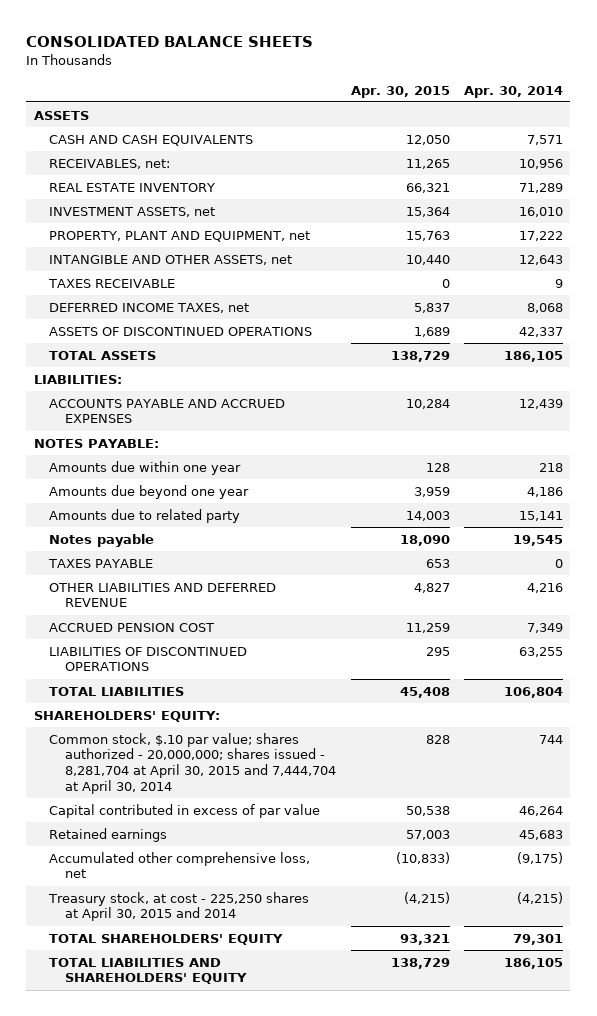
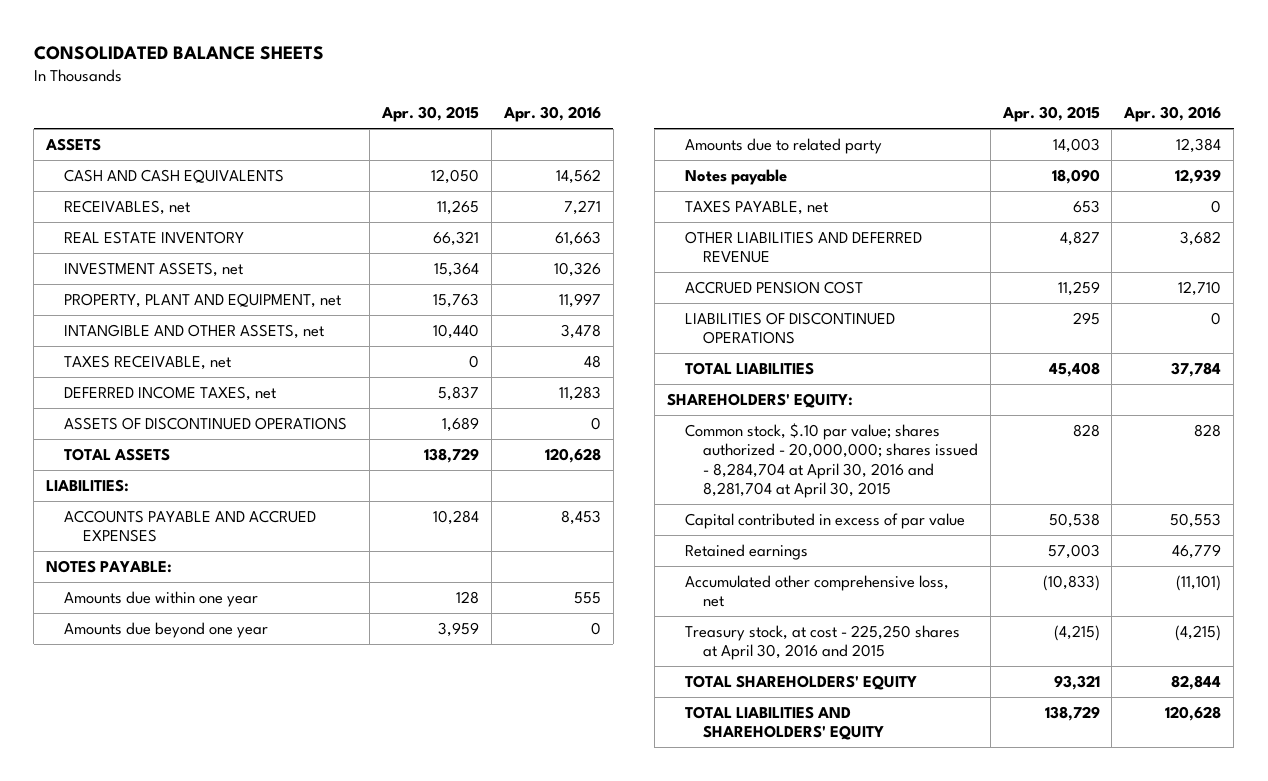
[464,85,564,98] Apr. 30, 2014 -> none
none -> [503,106,602,123] Apr. 30, 2016
[49,158,171,169] RECEIVABLES, net: -> [64,199,191,215] RECEIVABLES, net
[48,278,176,288] TAXES RECEIVABLE -> [64,354,232,370] TAXES RECEIVABLE, net
[48,558,154,568] TAXES PAYABLE -> [684,199,828,215] TAXES PAYABLE, net
[49,732,336,794] Common stock, $.10 par value; shares authorized - 20,000,000; shares issued - 8,281,704 at April 30, 2015 and 7,444,704 at April 30, 2014 -> [684,422,978,498] Common stock, $.10 par value; shares authorized - 20,000,000; shares issued - 8,284,704 at April 30, 2016 and 8,281,704 at April 30, 2015
[48,891,310,922] Treasury stock, at cost - 225,250 shares at April 30, 2015 and 2014 -> [684,624,960,661] Treasury stock, at cost - 225,250 shares at April 30, 2016 and 2015

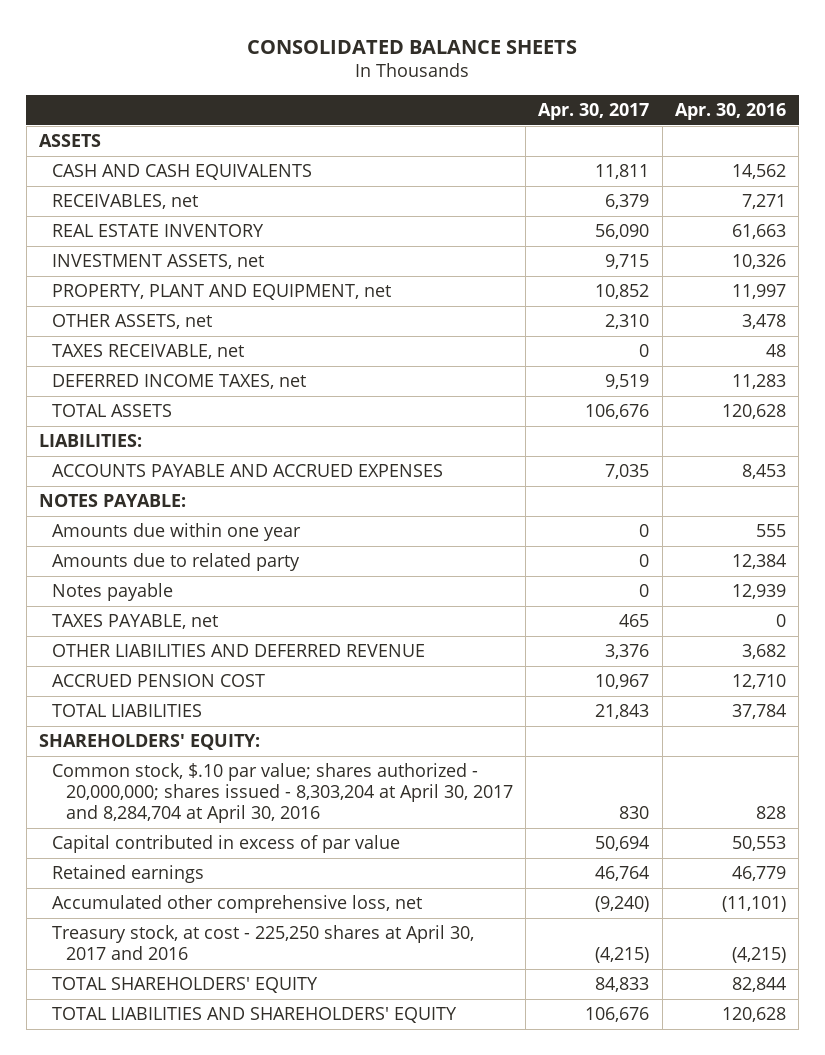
[381,106,480,123] Apr. 30, 2015 -> none
none -> [538,103,650,121] Apr. 30, 2017
[64,323,325,339] INTANGIBLE AND OTHER ASSETS, net -> [52,314,213,330] OTHER ASSETS, net
[64,416,348,430] ASSETS OF DISCONTINUED OPERATIONS -> none
[64,621,269,638] Amounts due beyond one year -> none
[684,311,895,345] LIABILITIES OF DISCONTINUED OPERATIONS -> none
[684,422,978,498] Common stock, $.10 par value; shares authorized - 20,000,000; shares issued - 8,284,704 at April 30, 2016 and 8,281,704 at April 30, 2015 -> [52,763,513,824] Common stock, $.10 par value; shares authorized - 20,000,000; shares issued - 8,303,204 at April 30, 2017 and 8,284,704 at April 30, 2016
[684,624,960,661] Treasury stock, at cost - 225,250 shares at April 30, 2016 and 2015 -> [52,925,475,961] Treasury stock, at cost - 225,250 shares at April 30, 2017 and 2016

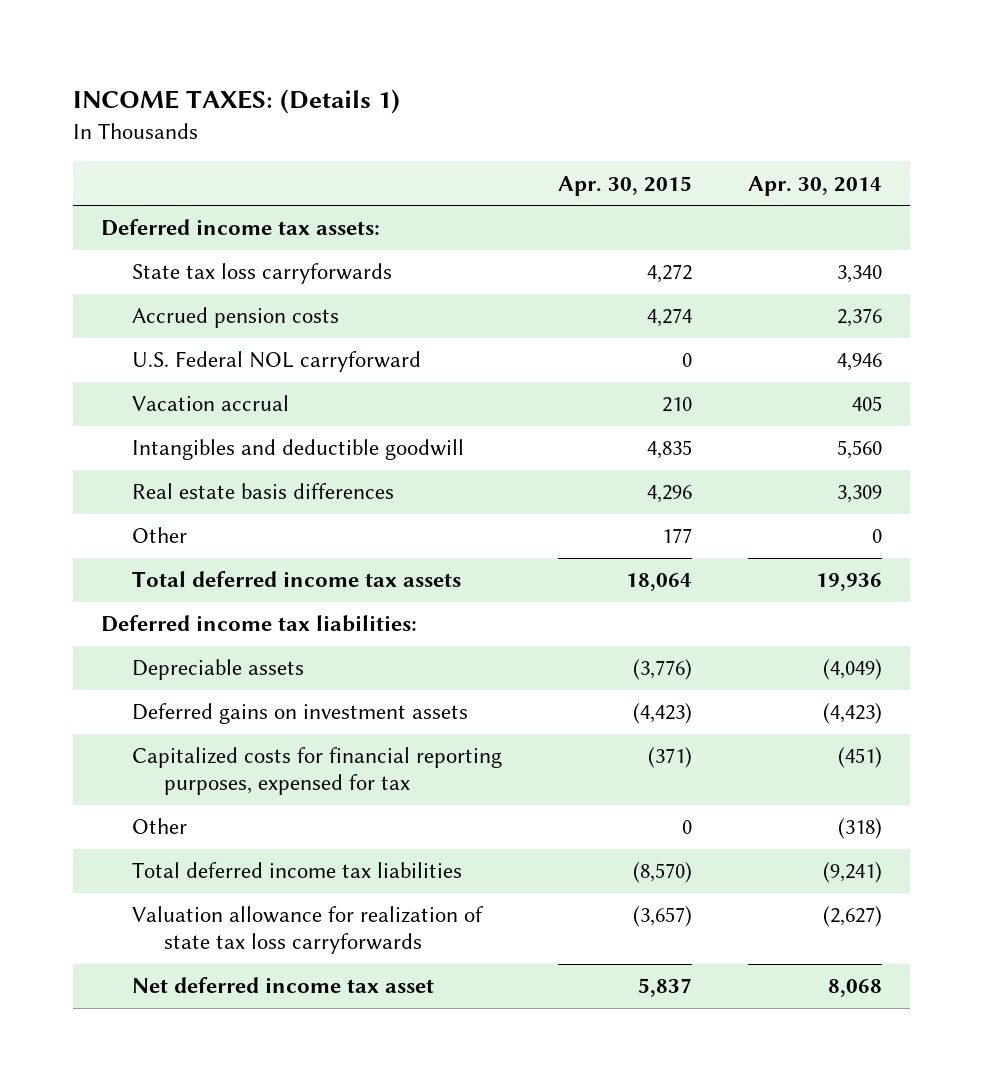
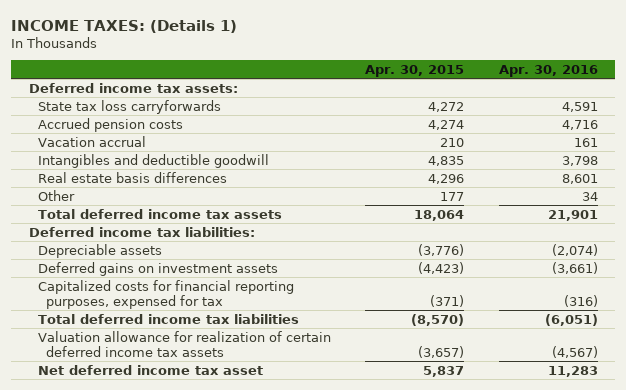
[747,175,882,196] Apr. 30, 2014 -> none
none -> [498,64,598,77] Apr. 30, 2016
[132,351,422,373] U.S. Federal NOL carryforward -> none
[132,818,188,835] Other -> none
[132,906,485,955] Valuation allowance for realization of state tax loss carryforwards -> [37,330,331,357] Valuation allowance for realization of certain deferred income tax assets

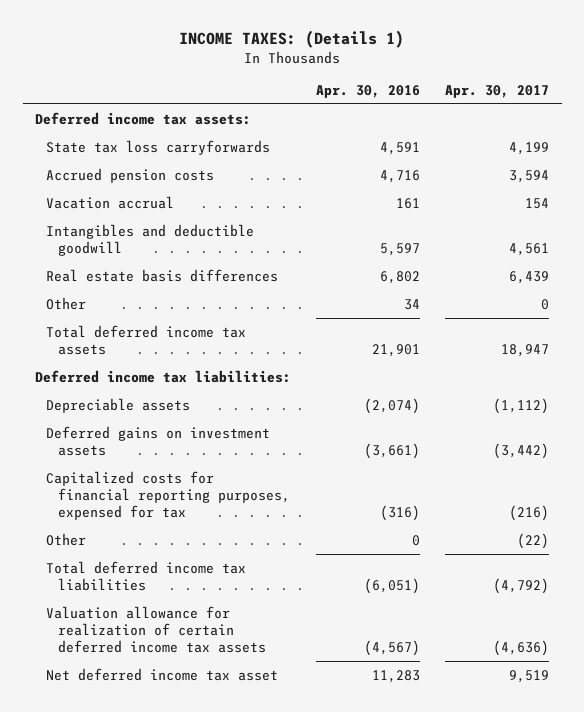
[365,64,465,77] Apr. 30, 2015 -> none
none -> [445,85,550,99] Apr. 30, 2017
[561,155,598,166] 3,798 -> [380,242,421,256] 5,597
[561,173,598,184] 8,601 -> [380,270,421,284] 6,802
none -> [46,532,87,546] Other

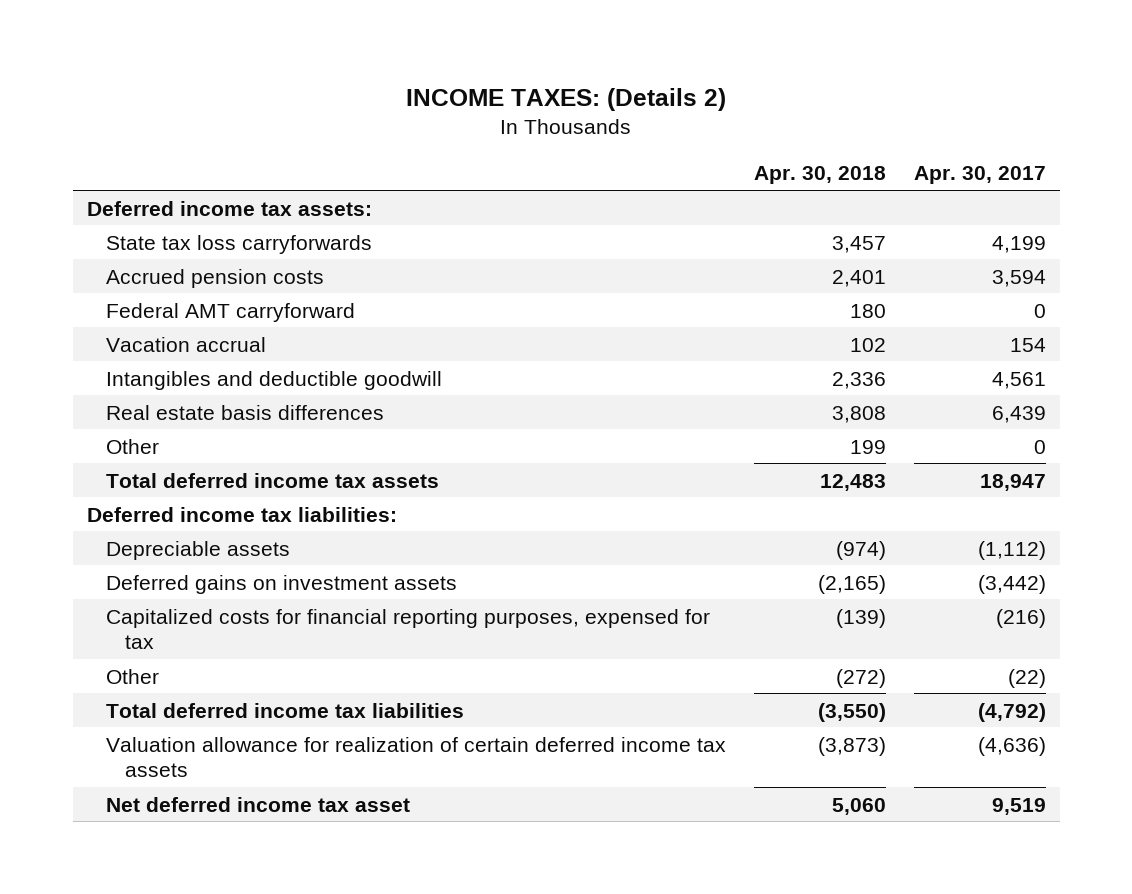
[179,29,405,48] INCOME TAXES: (Details 1) -> [406,87,727,111] INCOME TAXES: (Details 2)
[316,85,421,99] Apr. 30, 2016 -> none
none -> [753,166,886,185] Apr. 30, 2018
none -> [105,302,355,322] Federal AMT carryforward

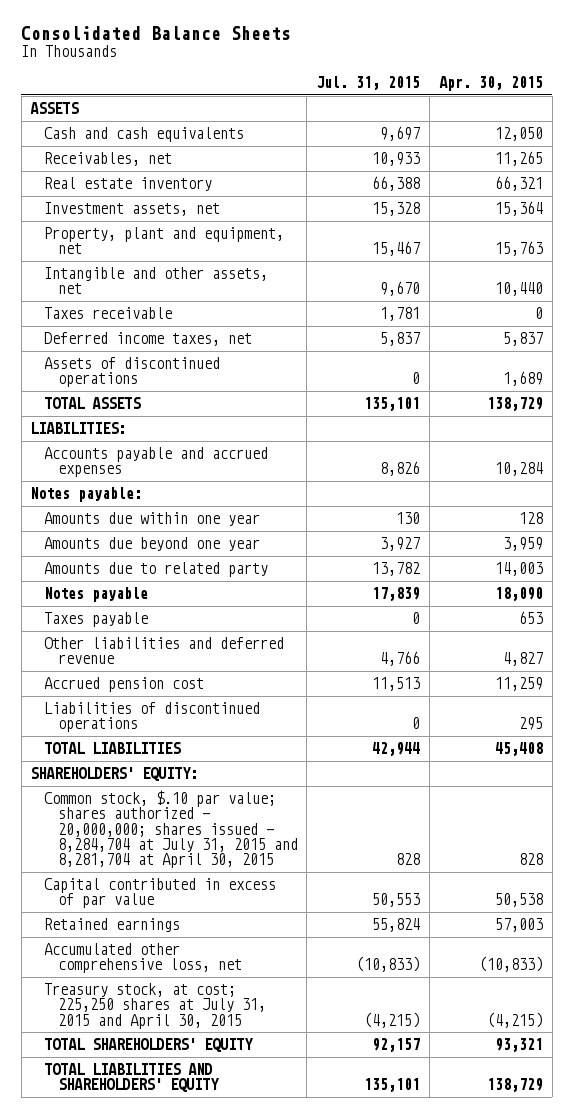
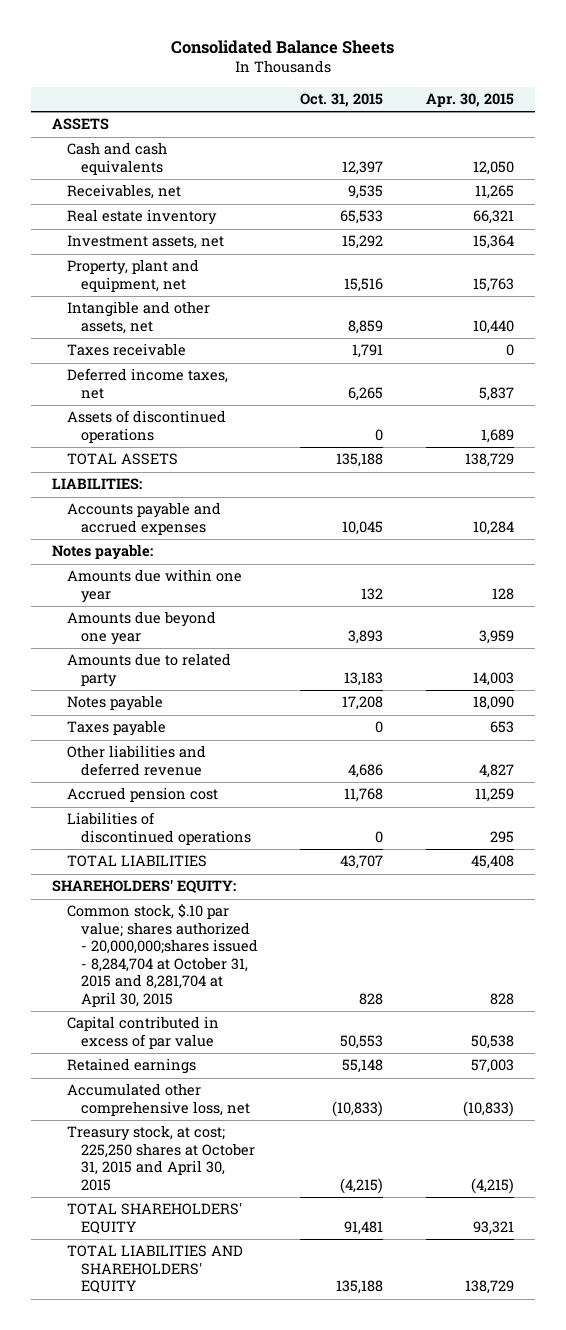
[316,75,421,90] Jul. 31, 2015 -> none
none -> [300,93,384,108] Oct. 31, 2015
[43,790,298,869] Common stock, $.10 par value; shares authorized - 20,000,000; shares issued - 8,284,704 at July 31, 2015 and 8,281,704 at April 30, 2015 -> [66,904,258,1007] Common stock, $.10 par value; shares authorized - 20,000,000;shares issued - 8,284,704 at October 31, 2015 and 8,281,704 at April 30, 2015
[43,983,266,1029] Treasury stock, at cost; 225,250 shares at July 31, 2015 and April 30, 2015 -> [66,1125,255,1191] Treasury stock, at cost; 225,250 shares at October 31, 2015 and April 30, 2015

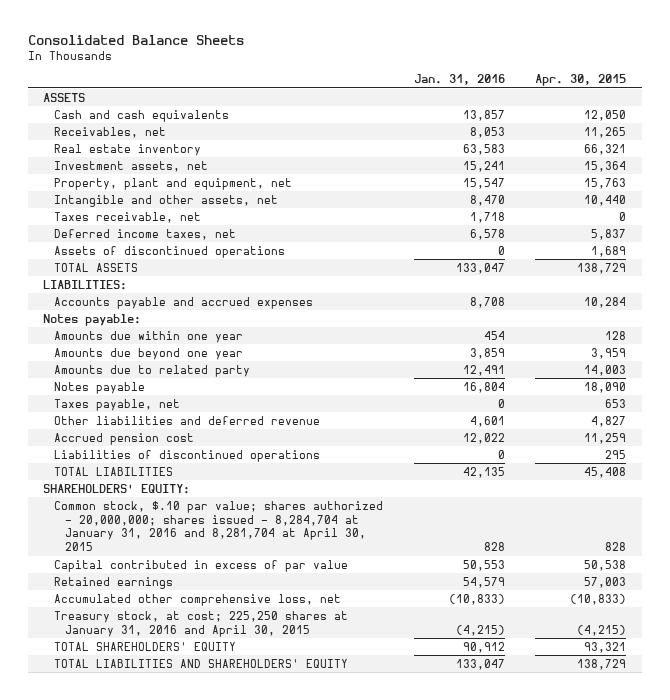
[300,93,384,108] Oct. 31, 2015 -> none
none -> [413,74,505,86] Jan. 31, 2016
[66,343,186,357] Taxes receivable -> [54,211,202,223] Taxes receivable, net
[66,720,166,737] Taxes payable -> [54,398,181,411] Taxes payable, net
[66,904,258,1007] Common stock, $.10 par value; shares authorized - 20,000,000;shares issued - 8,284,704 at October 31, 2015 and 8,281,704 at April 30, 2015 -> [54,500,384,552] Common stock, $.10 par value; shares authorized - 20,000,000; shares issued - 8,284,704 at January 31, 2016 and 8,281,704 at April 30, 2015
[66,1125,255,1191] Treasury stock, at cost; 225,250 shares at October 31, 2015 and April 30, 2015 -> [54,610,349,637] Treasury stock, at cost; 225,250 shares at January 31, 2016 and April 30, 2015

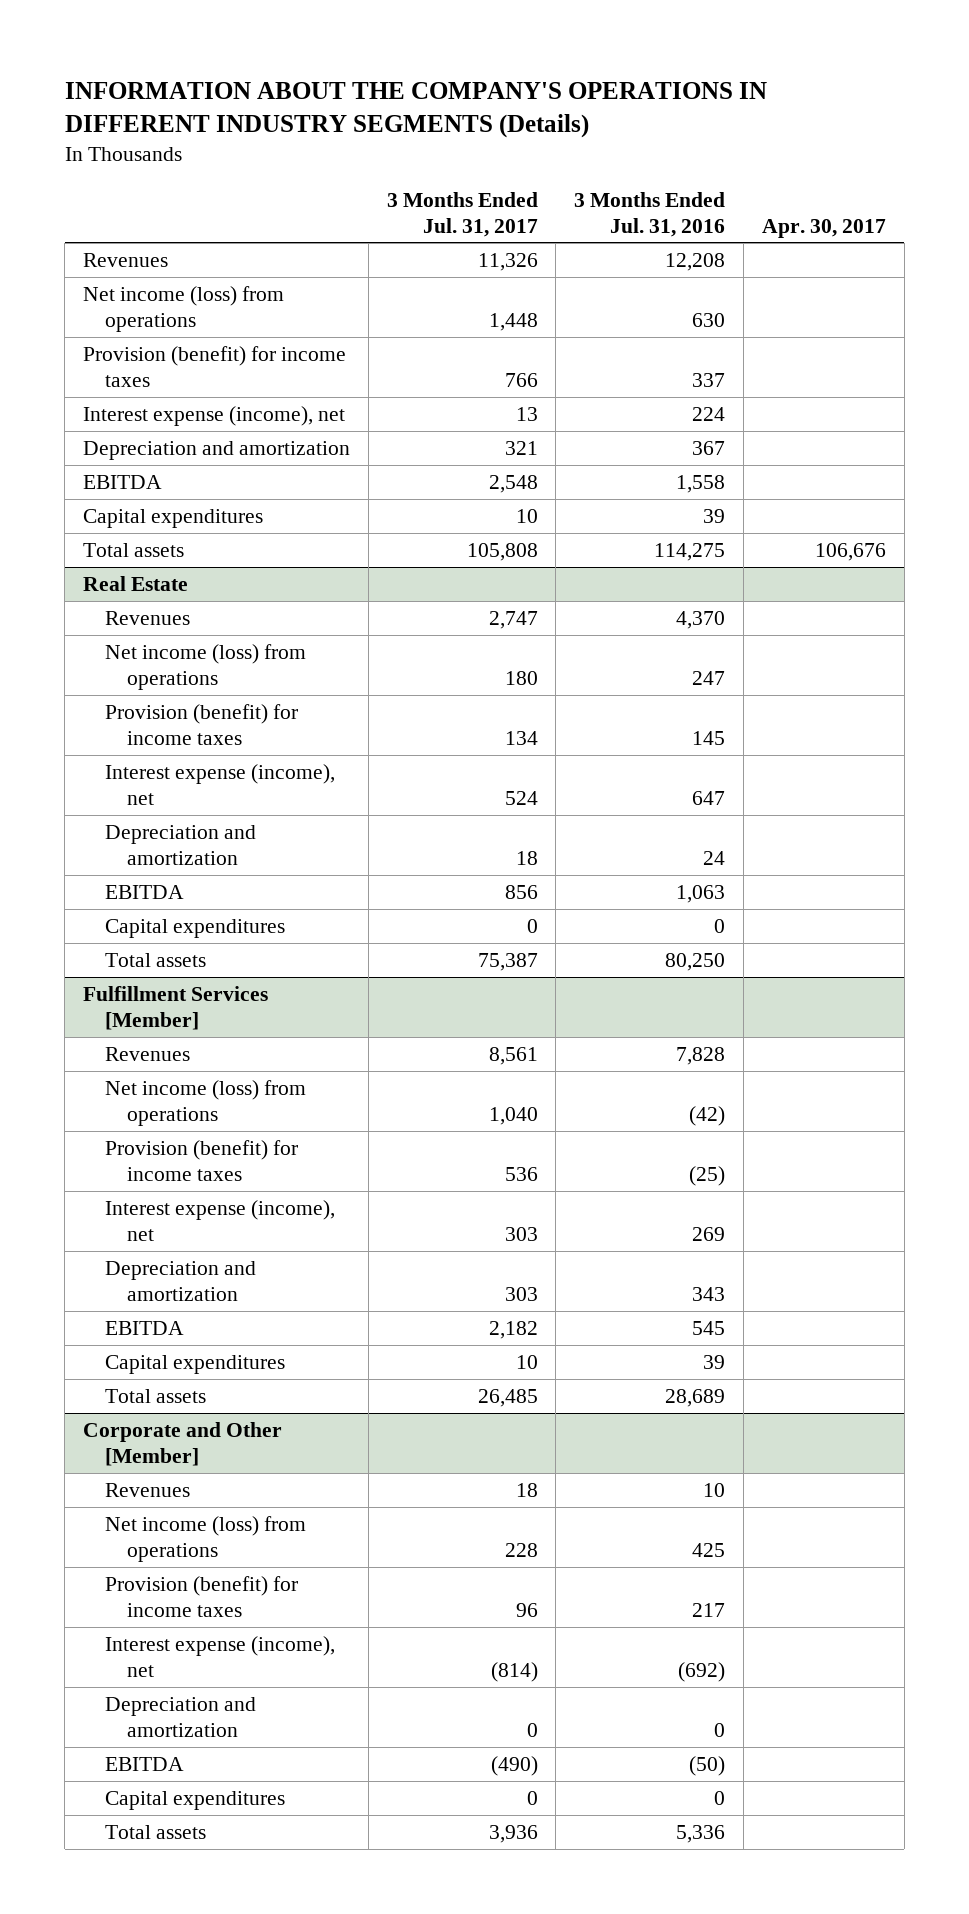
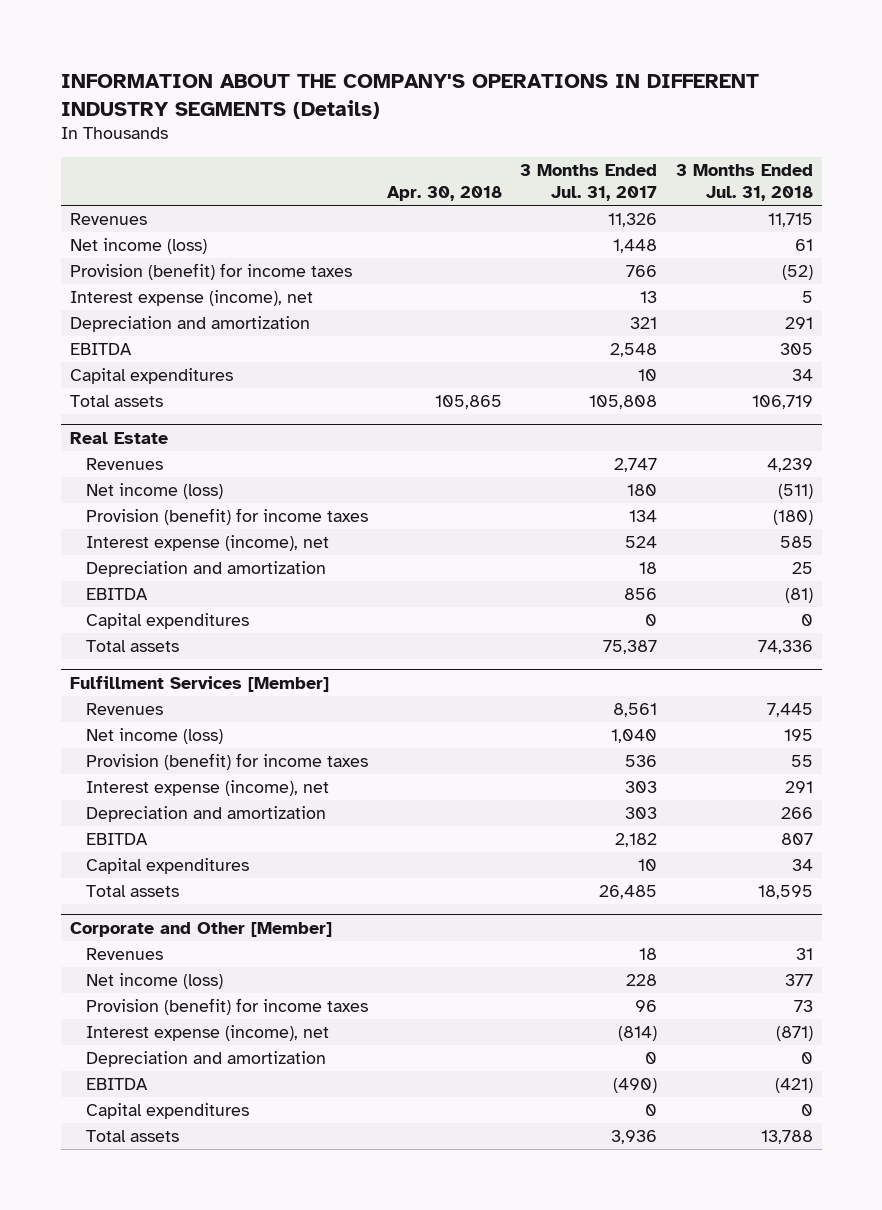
[574,191,726,237] 3 Months Ended Jul. 31, 2016 -> none
[761,218,886,238] Apr. 30, 2017 -> none
none -> [386,186,502,202] Apr. 30, 2018
none -> [675,164,813,202] 3 Months Ended Jul. 31, 2018
[83,285,285,332] Net income (loss) from operations -> [69,238,207,255] Net income (loss)
[105,643,307,690] Net income (loss) from operations -> [86,483,224,500] Net income (loss)
[105,1079,307,1126] Net income (loss) from operations -> [86,728,224,745] Net income (loss)
[105,1515,307,1562] Net income (loss) from operations -> [86,973,224,990] Net income (loss)

